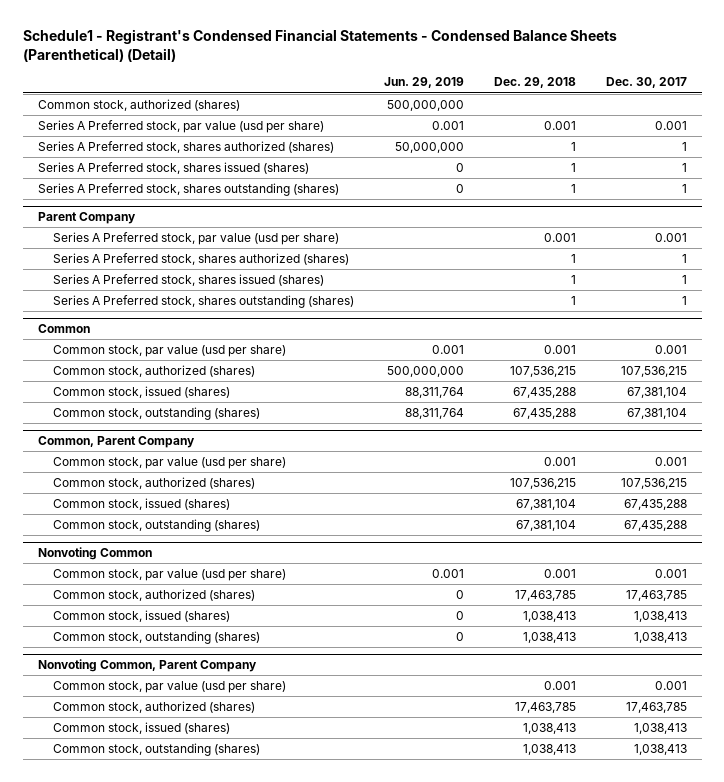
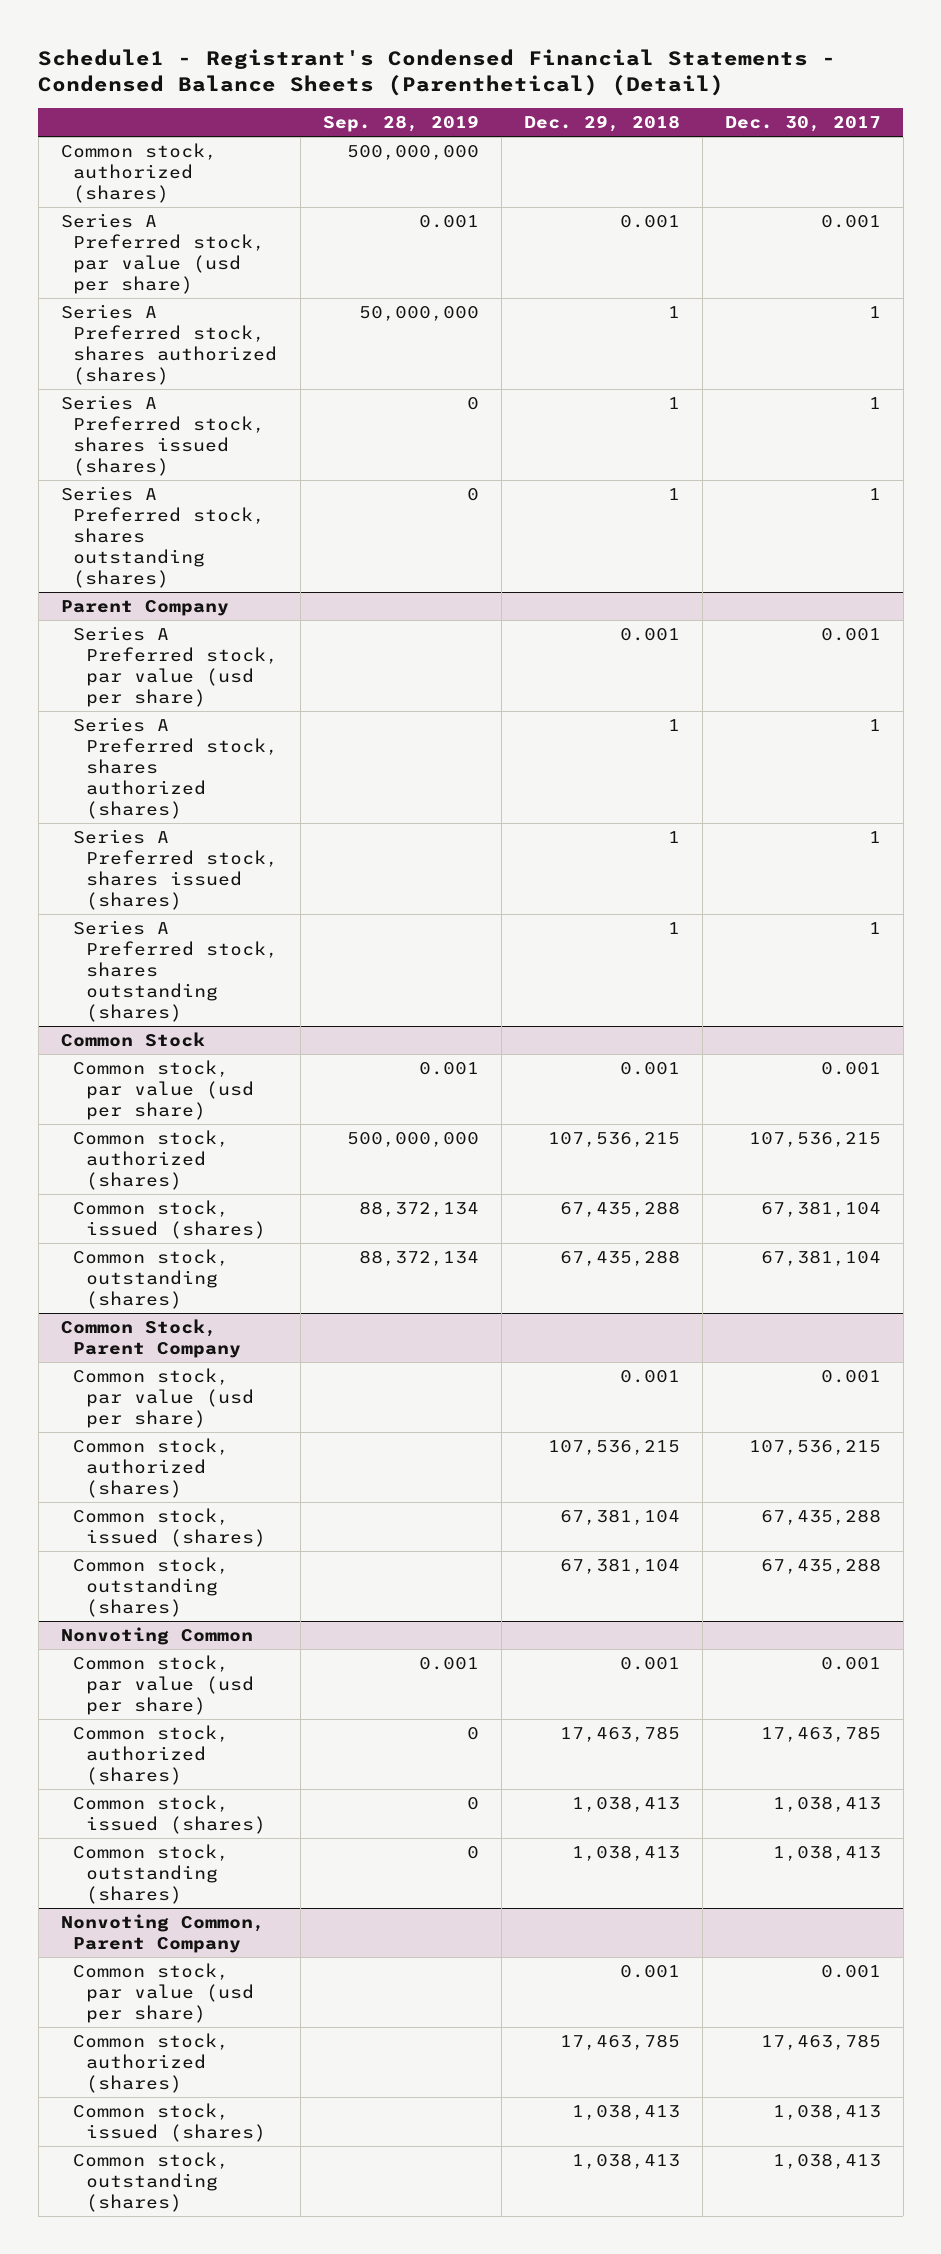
[383,77,464,89] Jun. 29, 2019 -> none
none -> [322,115,479,133] Sep. 28, 2019
[37,324,90,334] Common -> [60,1031,205,1047] Common Stock
[37,436,195,449] Common, Parent Company -> [60,1318,242,1358] Common Stock, Parent Company

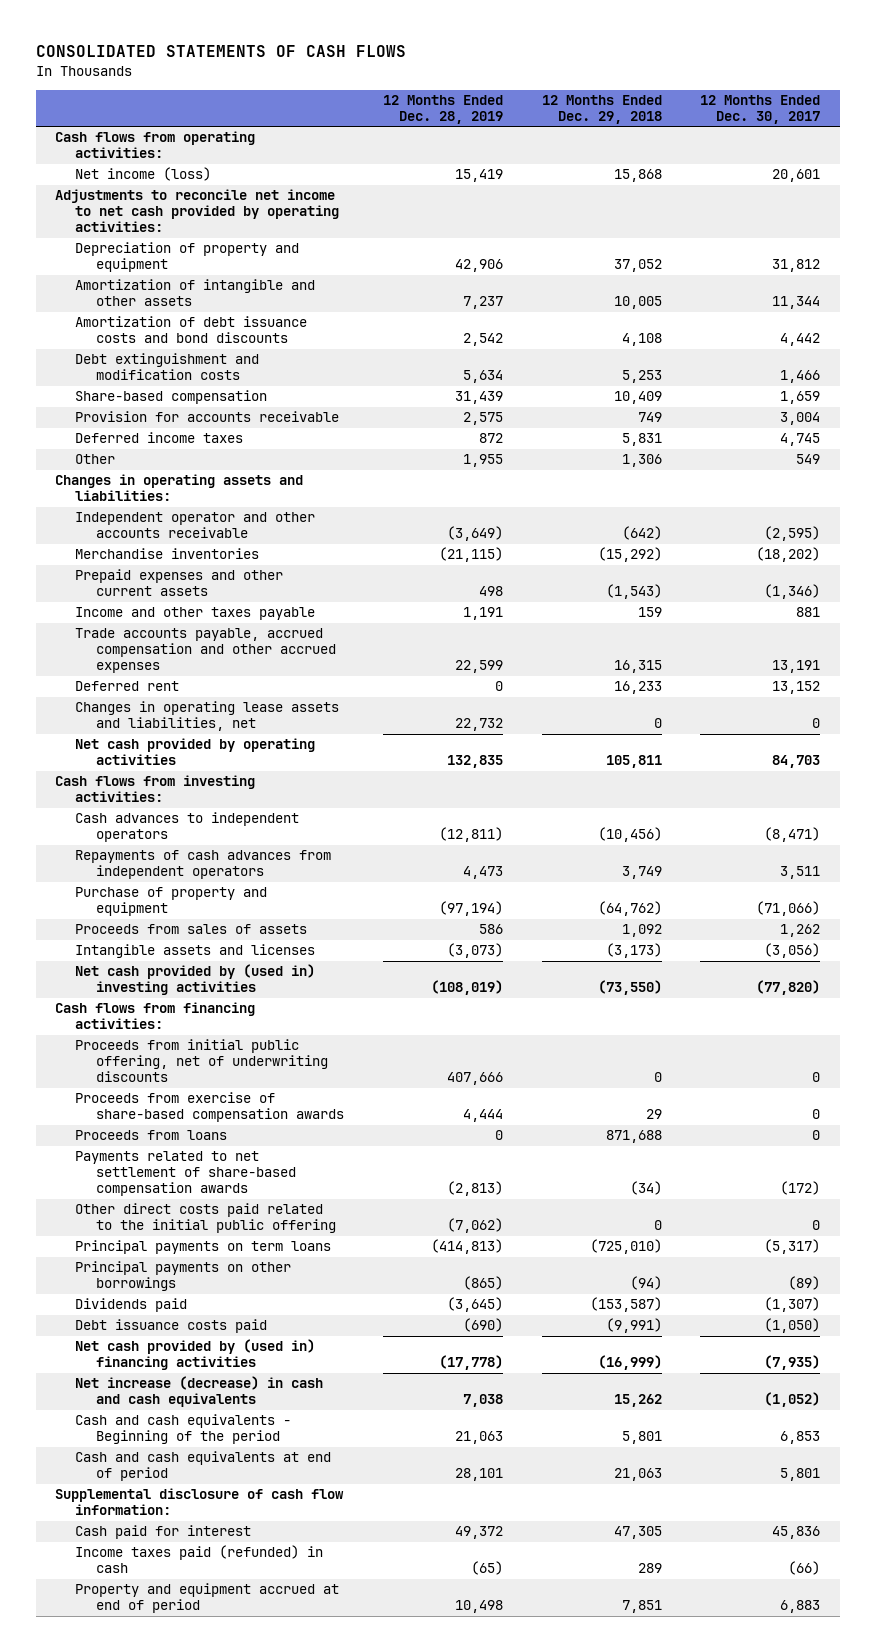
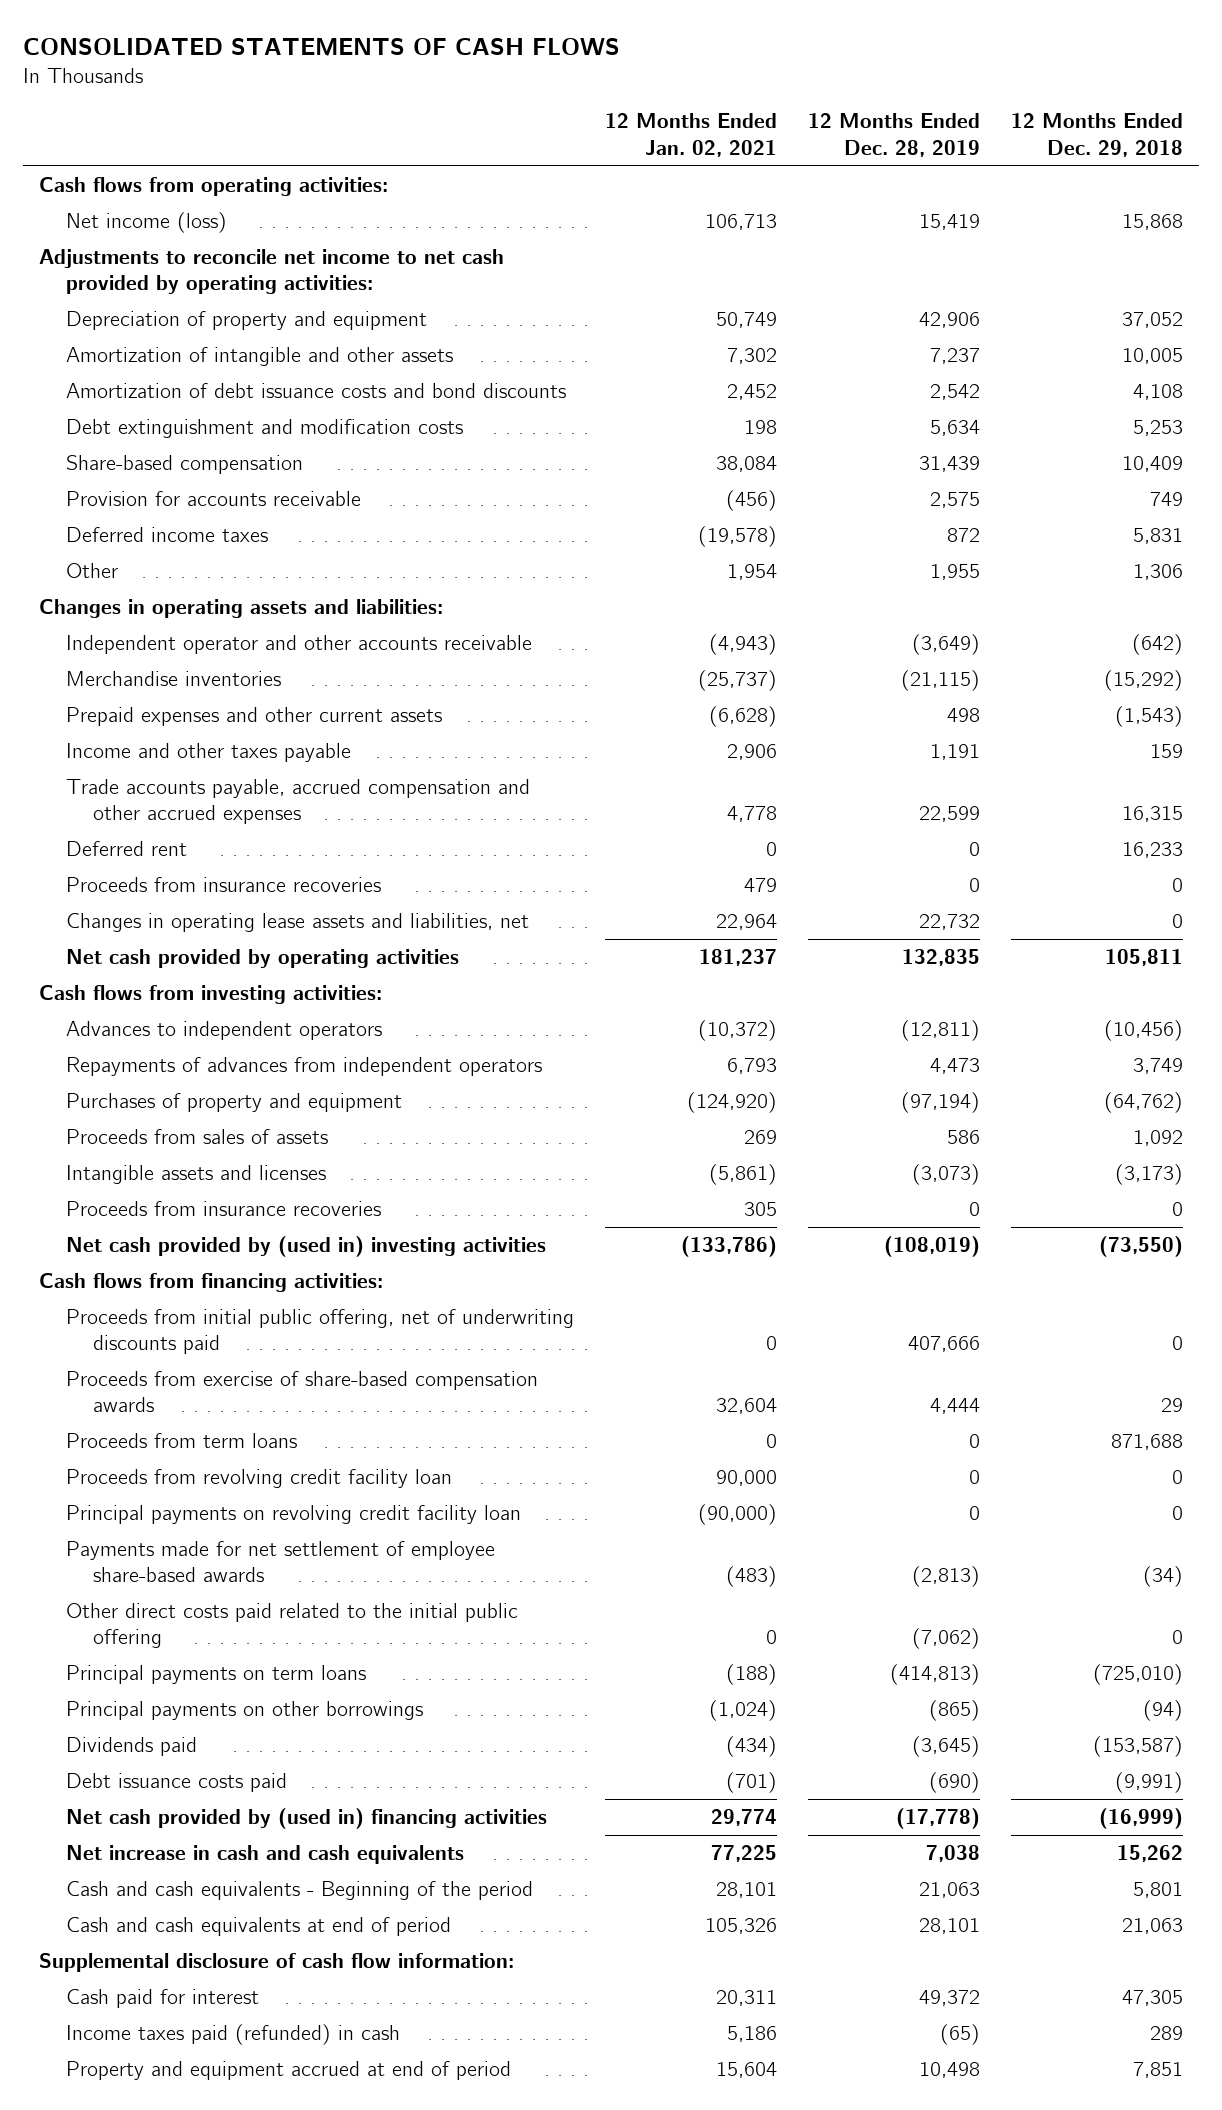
[700,94,821,124] 12 Months Ended Dec. 30, 2017 -> none
none -> [604,113,777,157] 12 Months Ended Jan. 02, 2021
none -> [65,877,381,893] Proceeds from insurance recoveries
[75,812,300,843] Cash advances to independent operators -> [65,1021,382,1041] Advances to independent operators
[75,850,332,880] Repayments of cash advances from independent operators -> [65,1057,542,1077] Repayments of advances from independent operators
[75,887,268,917] Purchase of property and equipment -> [65,1093,402,1113] Purchases of property and equipment
none -> [65,1201,381,1217] Proceeds from insurance recoveries
[75,1039,328,1083] Proceeds from initial public offering, net of underwriting discounts -> [65,1309,574,1355] Proceeds from initial public offering, net of underwriting discounts paid
[75,1130,228,1141] Proceeds from loans -> [65,1433,297,1449] Proceeds from term loans
none -> [65,1469,452,1489] Proceeds from revolving credit facility loan
none -> [65,1505,521,1525] Principal payments on revolving credit facility loan
[75,1151,296,1197] Payments related to net settlement of share-based compensation awards -> [65,1541,495,1583] Payments made for net settlement of employee share-based awards
[75,1376,324,1408] Net increase (decrease) in cash and cash equivalents -> [65,1845,464,1865] Net increase in cash and cash equivalents

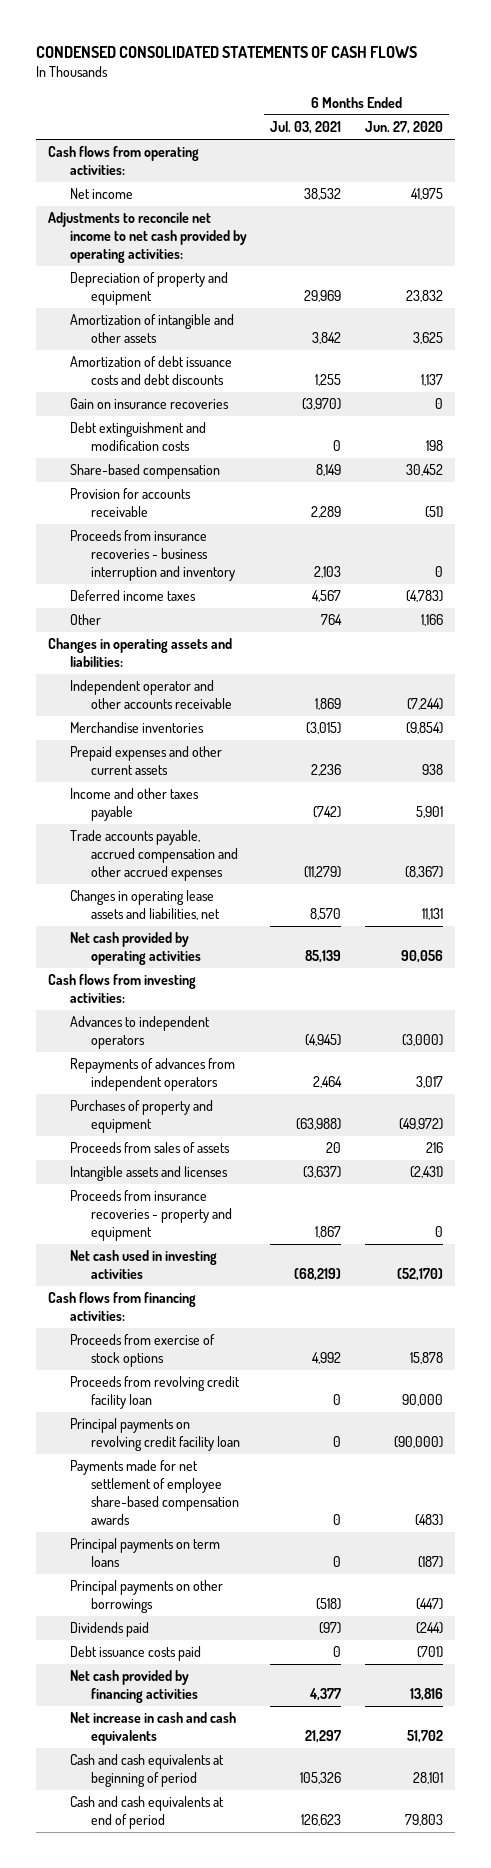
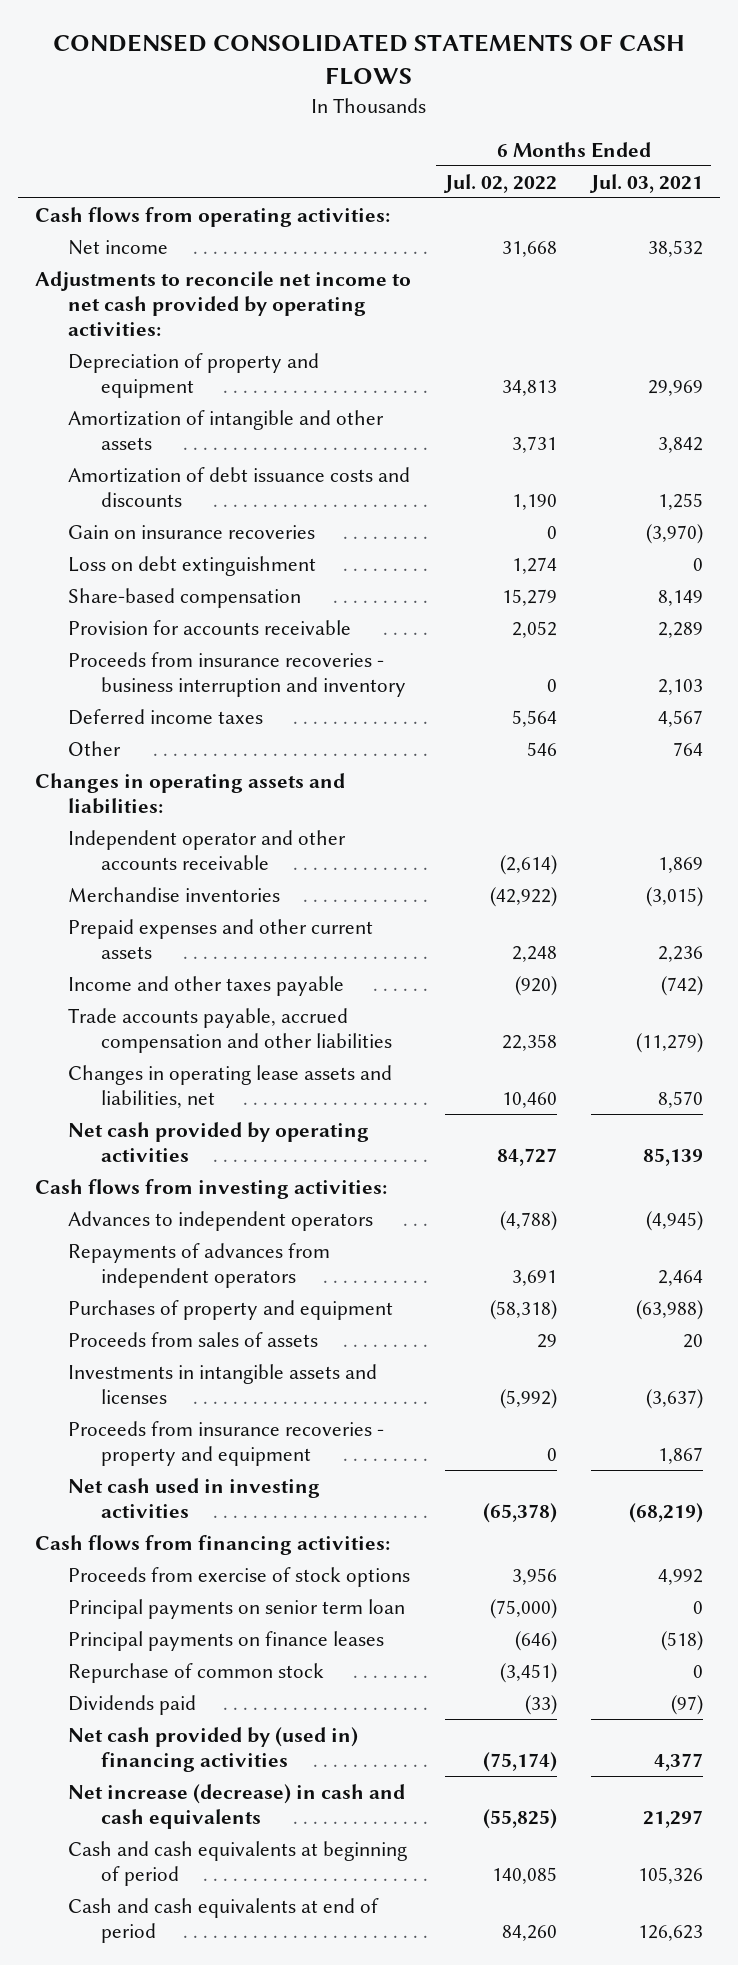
[365,121,444,135] Jun. 27, 2020 -> none
none -> [442,173,557,193] Jul. 02, 2022
[69,356,232,386] Amortization of debt issuance costs and debt discounts -> [68,466,411,507] Amortization of debt issuance costs and discounts
[69,422,206,452] Debt extinguishment and modification costs -> none
none -> [68,555,317,576] Loss on debt extinguishment
[69,830,239,881] Trade accounts payable, accrued compensation and other accrued expenses -> [68,1007,393,1053] Trade accounts payable, accrued compensation and other liabilities
[69,1166,228,1182] Intangible assets and licenses -> [68,1363,378,1404] Investments in intangible assets and licenses
[69,1376,240,1410] Proceeds from revolving credit facility loan -> none
[69,1418,241,1452] Principal payments on revolving credit facility loan -> none
[69,1460,240,1525] Payments made for net settlement of employee share-based compensation awards -> none
[69,1538,220,1568] Principal payments on term loans -> [68,1598,406,1619] Principal payments on senior term loan
[69,1580,223,1614] Principal payments on other borrowings -> [68,1630,385,1651] Principal payments on finance leases
none -> [68,1662,325,1683] Repurchase of common stock
[69,1646,201,1662] Debt issuance costs paid -> none
[69,1670,199,1704] Net cash provided by financing activities -> [68,1726,359,1772] Net cash provided by (used in) financing activities
[69,1712,236,1746] Net increase in cash and cash equivalents -> [68,1783,406,1829] Net increase (decrease) in cash and cash equivalents

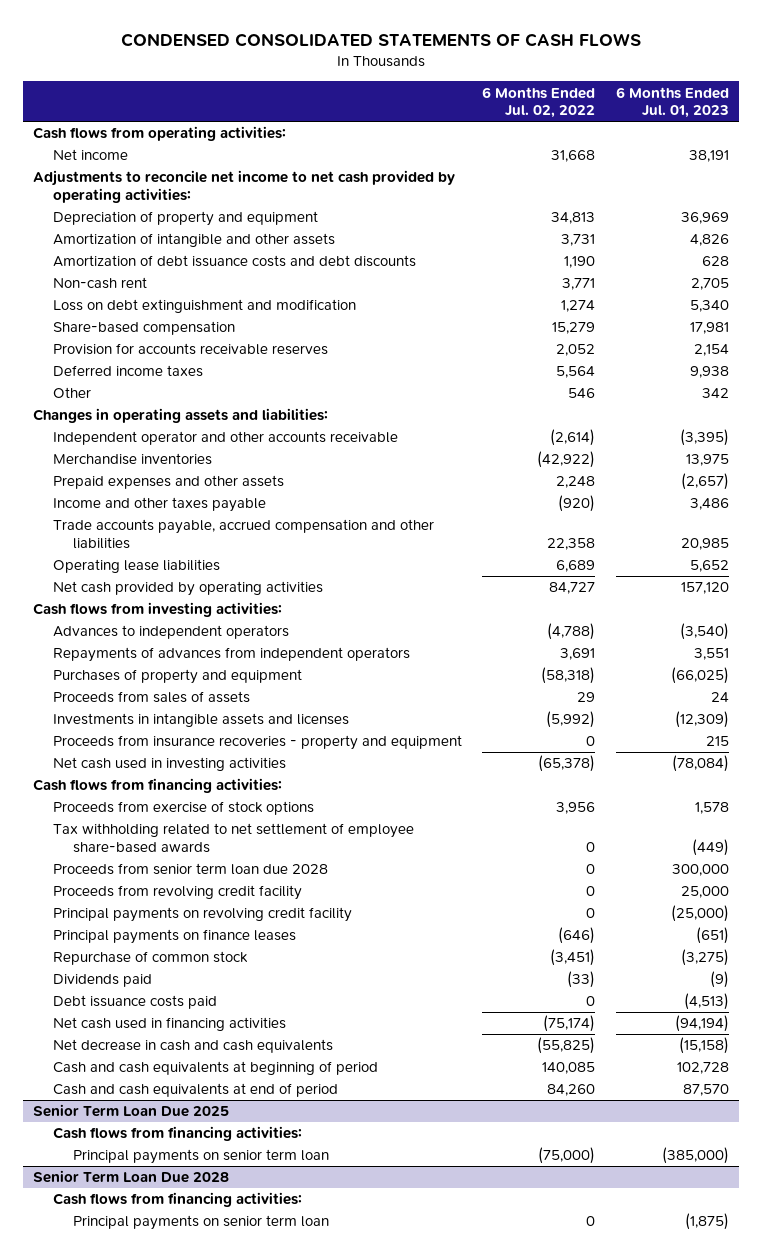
[588,173,703,193] Jul. 03, 2021 -> none
none -> [615,86,729,119] 6 Months Ended Jul. 01, 2023
[68,524,316,539] Gain on insurance recoveries -> none
[68,466,411,507] Amortization of debt issuance costs and discounts -> [52,255,416,268] Amortization of debt issuance costs and debt discounts
none -> [52,277,147,290] Non-cash rent
[68,555,317,576] Loss on debt extinguishment -> [52,299,356,314] Loss on debt extinguishment and modification
[68,651,407,697] Proceeds from insurance recoveries - business interruption and inventory -> none
[68,619,352,635] Provision for accounts receivable -> [52,343,328,356] Provision for accounts receivable reserves
[68,918,374,959] Prepaid expenses and other current assets -> [52,475,284,490] Prepaid expenses and other assets
[68,1064,393,1108] Changes in operating lease assets and liabilities, net -> none
none -> [52,559,220,574] Operating lease liabilities
[68,1598,406,1619] Principal payments on senior term loan -> none
none -> [52,823,414,853] Tax withholding related to net settlement of employee share-based awards
none -> [52,863,328,876] Proceeds from senior term loan due 2028
none -> [52,885,302,901] Proceeds from revolving credit facility
none -> [52,907,352,923] Principal payments on revolving credit facility
none -> [52,995,217,1010] Debt issuance costs paid
[68,1726,359,1772] Net cash provided by (used in) financing activities -> [52,1017,286,1032] Net cash used in financing activities
[68,1783,406,1829] Net increase (decrease) in cash and cash equivalents -> [52,1039,333,1054] Net decrease in cash and cash equivalents
none -> [32,1104,229,1118] Senior Term Loan Due 2025
none -> [52,1126,302,1142] Cash flows from financing activities:
none -> [72,1149,329,1165] Principal payments on senior term loan
none -> [32,1170,229,1184] Senior Term Loan Due 2028
none -> [52,1192,302,1208] Cash flows from financing activities:
none -> [72,1215,329,1231] Principal payments on senior term loan

